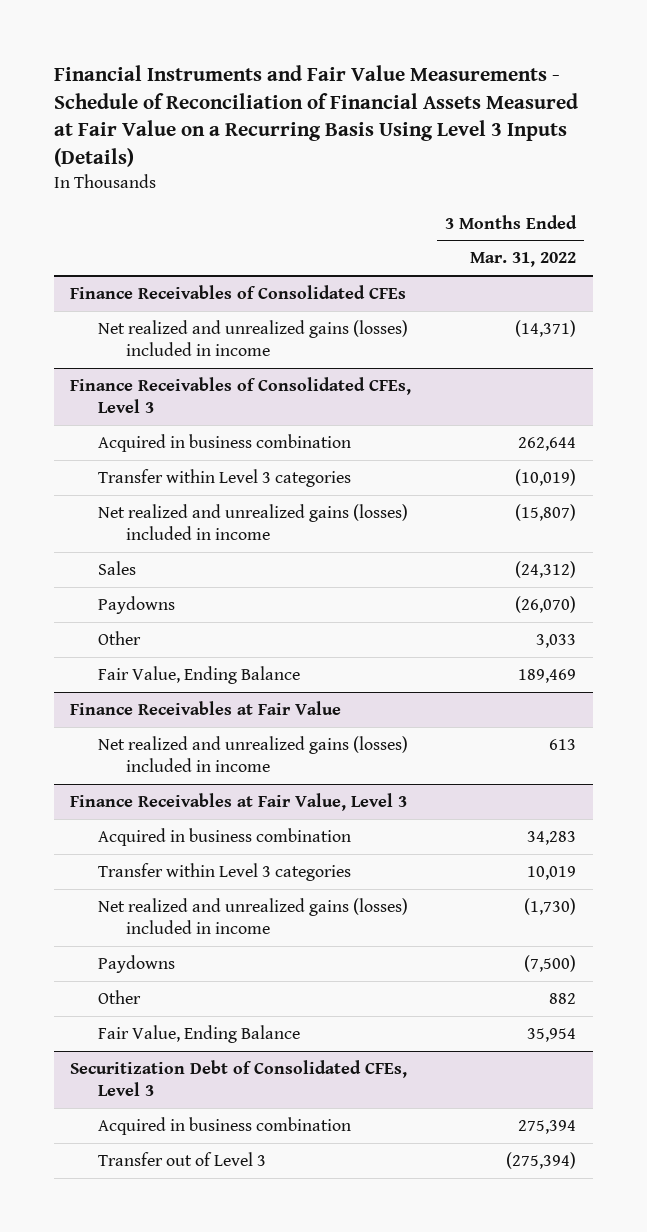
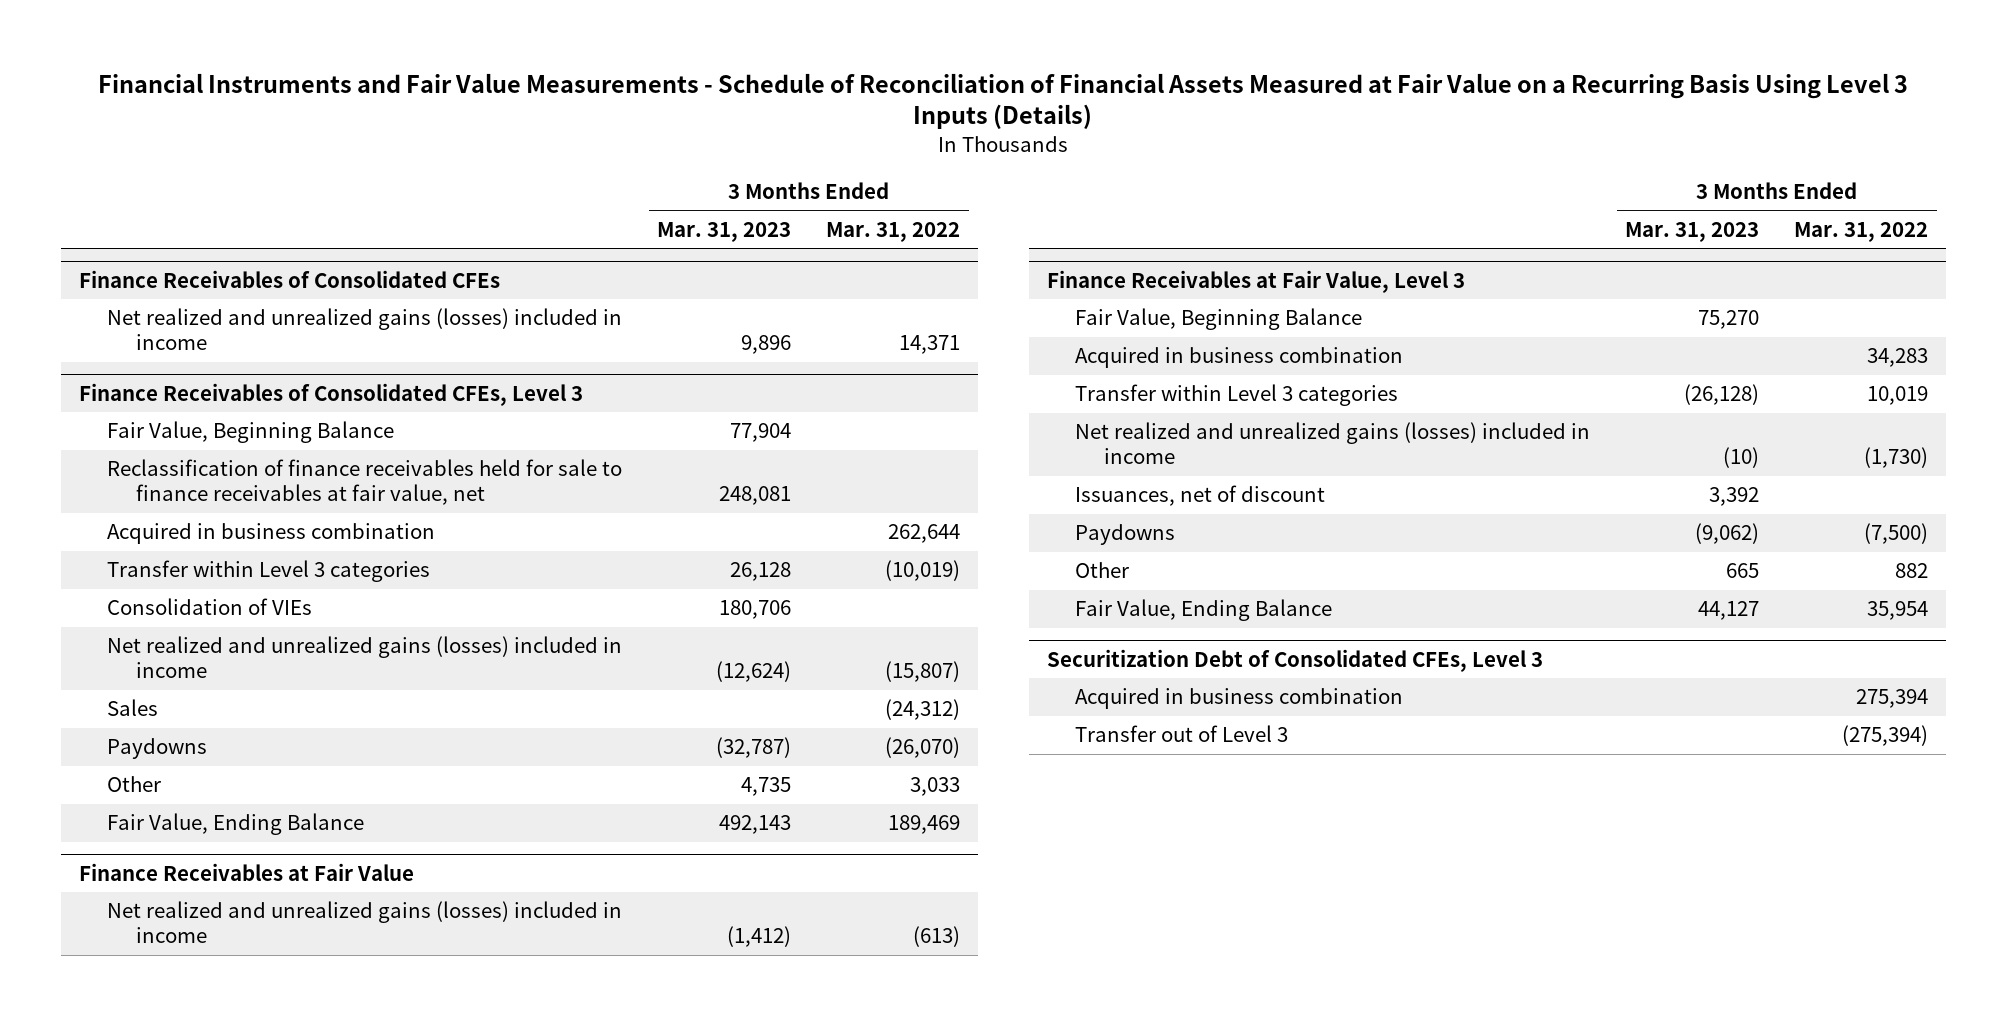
none -> [657,221,792,242] Mar. 31, 2023
[515,319,577,337] (14,371) -> [899,335,961,355] 14,371
none -> [107,421,395,444] Fair Value, Beginning Balance
none -> [107,459,623,506] Reclassification of finance receivables held for sale to finance receivables at fair value, net
none -> [107,598,313,616] Consolidation of VIEs
[549,738,577,750] 613 -> [913,926,961,948] (613)
none -> [1075,308,1363,331] Fair Value, Beginning Balance
none -> [1075,485,1326,507] Issuances, net of discount

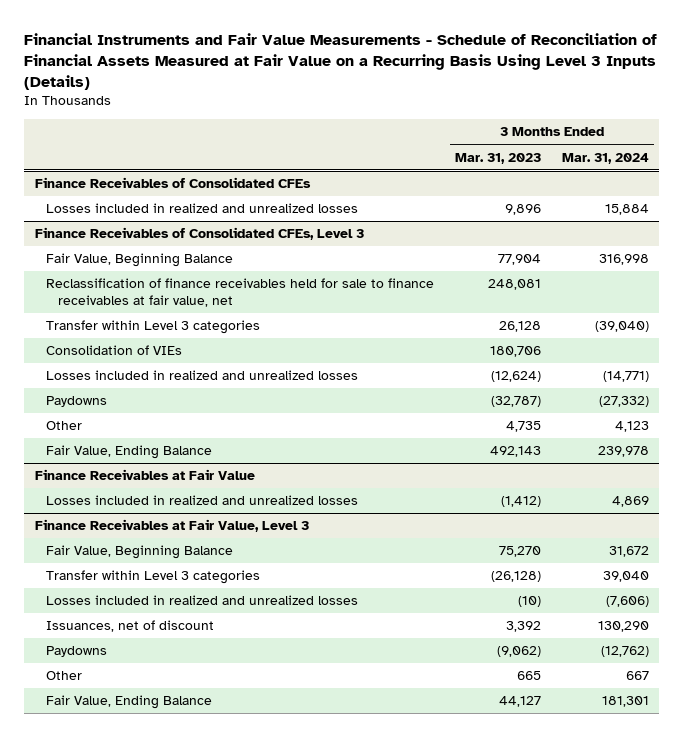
[826,221,961,242] Mar. 31, 2022 -> none
none -> [561,152,649,164] Mar. 31, 2024
[107,308,623,351] Net realized and unrealized gains (losses) included in income -> [46,203,359,214] Losses included in realized and unrealized losses
[107,523,436,545] Acquired in business combination -> none
[107,699,159,717] Sales -> none
[107,636,623,679] Net realized and unrealized gains (losses) included in income -> [46,370,359,381] Losses included in realized and unrealized losses
[107,901,623,944] Net realized and unrealized gains (losses) included in income -> [46,495,359,506] Losses included in realized and unrealized losses
[1075,347,1404,369] Acquired in business combination -> none
[1075,422,1591,465] Net realized and unrealized gains (losses) included in income -> [46,595,359,606] Losses included in realized and unrealized losses
[1046,648,1543,672] Securitization Debt of Consolidated CFEs, Level 3 -> none
[1075,688,1404,710] Acquired in business combination -> none
[1075,725,1289,743] Transfer out of Level 3 -> none

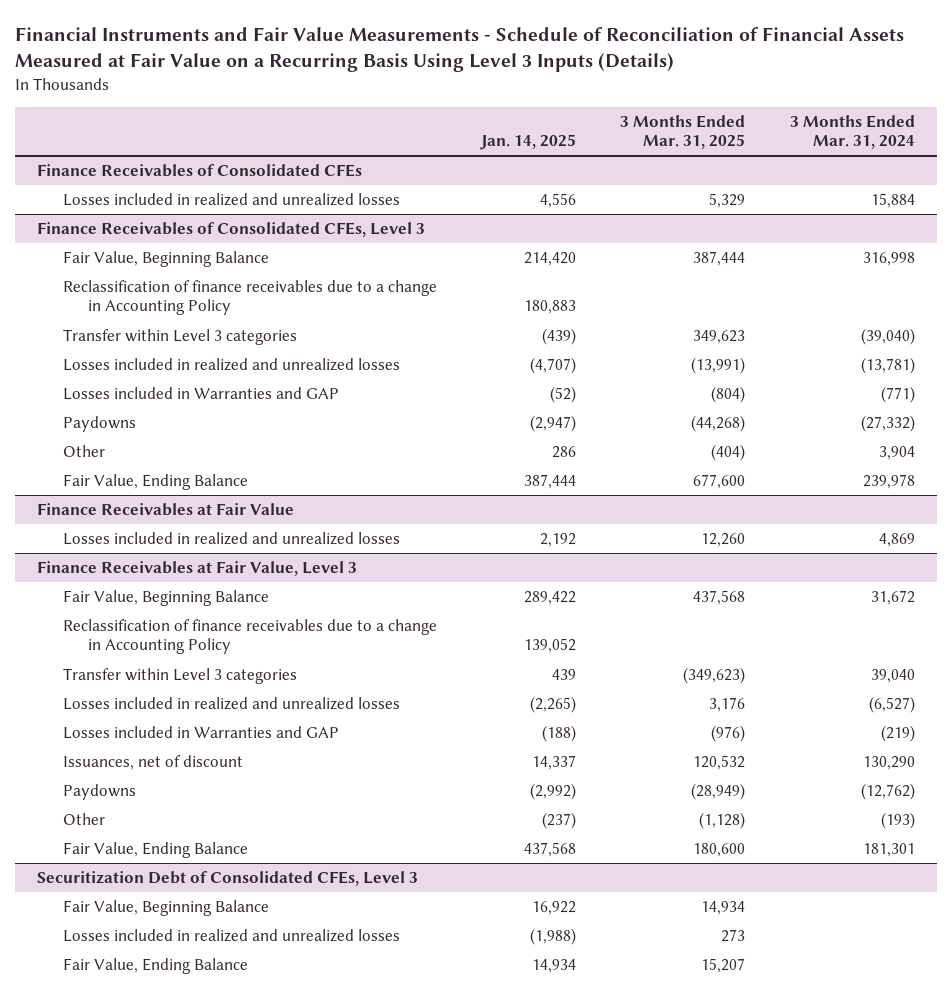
[454,152,541,164] Mar. 31, 2023 -> none
none -> [480,134,577,151] Jan. 14, 2025
none -> [620,114,746,150] 3 Months Ended Mar. 31, 2025
[46,278,435,307] Reclassification of finance receivables held for sale to finance receivables at fair value, net -> none
none -> [62,280,437,316] Reclassification of finance receivables due to a change in Accounting Policy
[46,345,183,356] Consolidation of VIEs -> none
[602,371,649,383] (14,771) -> [860,357,915,375] (13,781)
none -> [62,387,339,401] Losses included in Warranties and GAP
[614,421,649,433] 4,123 -> [878,446,915,461] 3,904
none -> [62,619,437,655] Reclassification of finance receivables due to a change in Accounting Policy
[605,596,649,608] (7,606) -> [868,696,915,714] (6,527)
none -> [62,726,339,740] Losses included in Warranties and GAP
[625,671,649,681] 667 -> [880,812,915,830] (193)
none -> [37,871,419,887] Securitization Debt of Consolidated CFEs, Level 3
none -> [62,900,269,917] Fair Value, Beginning Balance
none -> [62,929,400,943] Losses included in realized and unrealized losses
none -> [62,958,248,975] Fair Value, Ending Balance

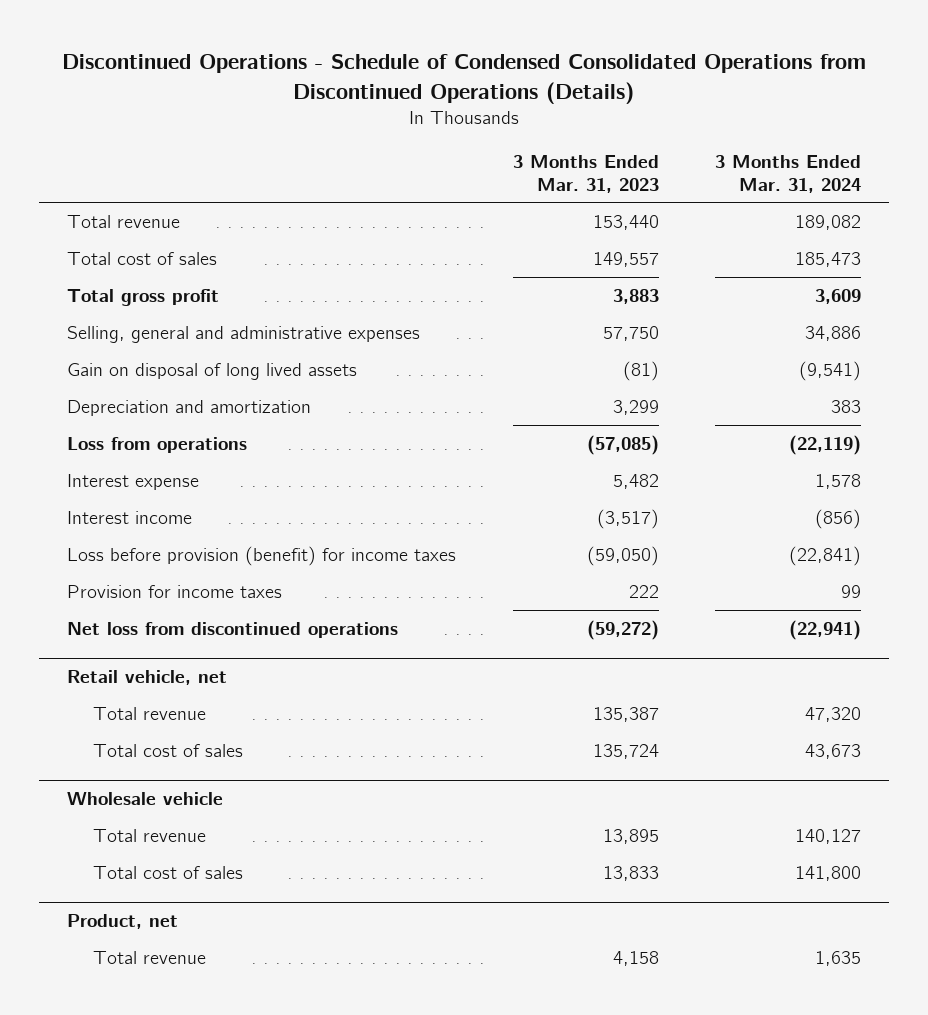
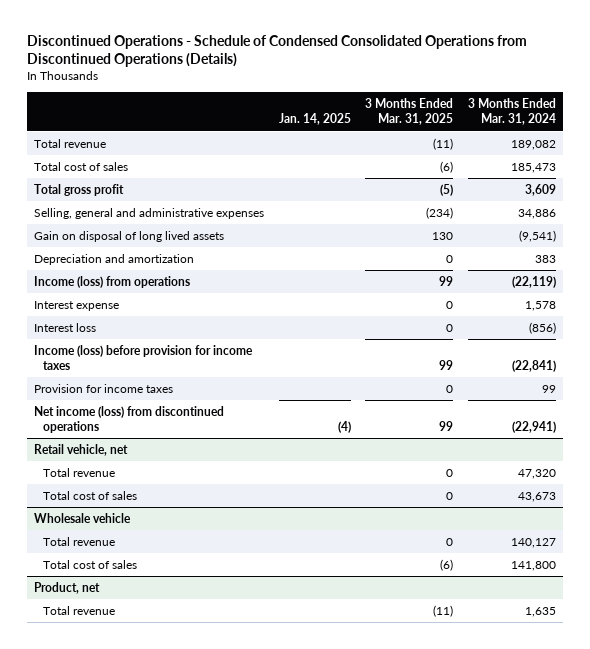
[512,155,659,193] 3 Months Ended Mar. 31, 2023 -> none
none -> [278,113,351,126] Jan. 14, 2025
none -> [365,98,454,126] 3 Months Ended Mar. 31, 2025
[67,437,248,454] Loss from operations -> [34,275,191,288] Income (loss) from operations
[67,511,193,525] Interest income -> [34,322,97,332] Interest loss
[67,546,457,567] Loss before provision (benefit) for income taxes -> [34,344,254,370] Income (loss) before provision for income taxes
[67,622,399,639] Net loss from discontinued operations -> [34,405,225,433] Net income (loss) from discontinued operations

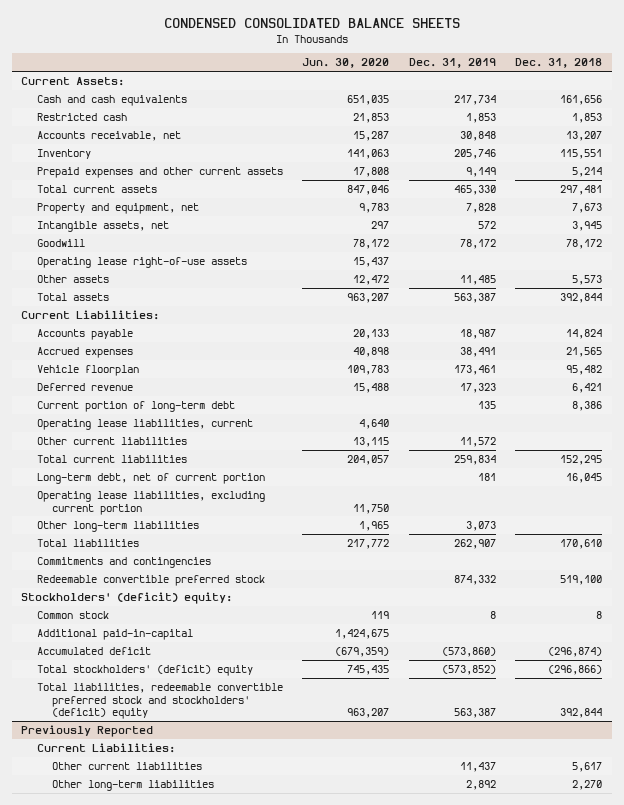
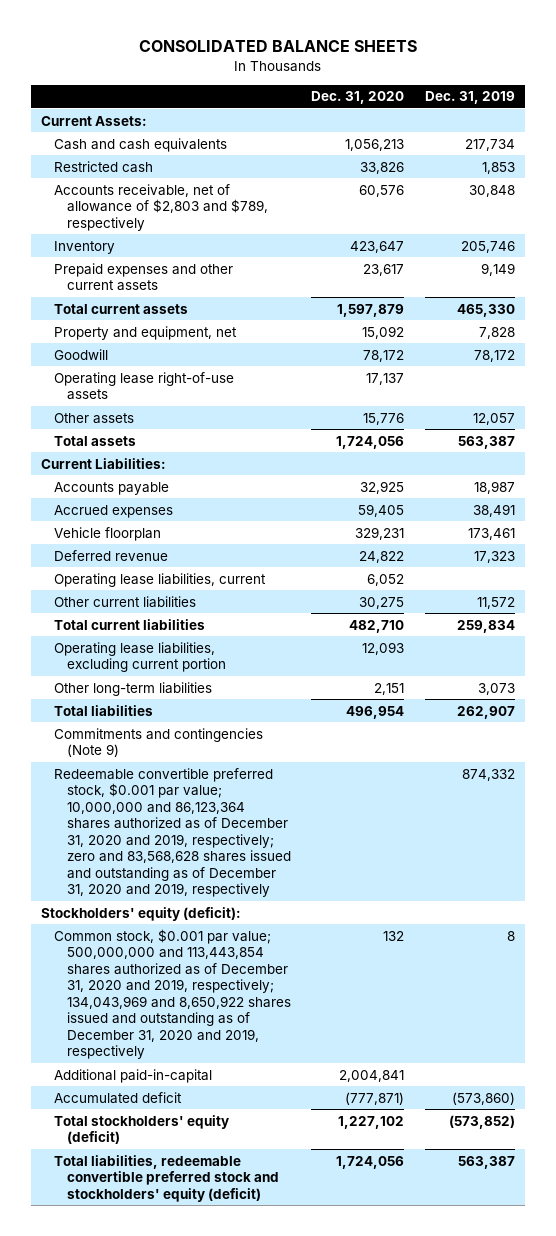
[163,18,460,29] CONDENSED CONSOLIDATED BALANCE SHEETS -> [138,40,417,53] CONSOLIDATED BALANCE SHEETS
[302,58,390,69] Jun. 30, 2020 -> none
[515,58,603,69] Dec. 31, 2018 -> none
none -> [311,91,405,105] Dec. 31, 2020
[36,130,181,141] Accounts receivable, net -> [54,183,269,231] Accounts receivable, net of allowance of $2,803 and $789, respectively
[36,220,169,232] Intangible assets, net -> none
[459,274,496,285] 11,485 -> [472,412,515,425] 12,057
[36,400,235,412] Current portion of long-term debt -> none
[36,472,265,484] Long-term debt, net of current portion -> none
[36,556,211,568] Commitments and contingencies -> [54,727,264,758] Commitments and contingencies (Note 9)
[36,574,265,586] Redeemable convertible preferred stock -> [54,767,292,898] Redeemable convertible preferred stock, $0.001 par value; 10,000,000 and 86,123,364 shares authorized as of December 31, 2020 and 2019, respectively; zero and 83,568,628 shares issued and outstanding as of December 31, 2020 and 2019, respectively
[21,591,233,604] Stockholders' (deficit) equity: -> [41,906,242,921] Stockholders' equity (deficit):
[36,610,109,619] Common stock -> [54,928,292,1060] Common stock, $0.001 par value; 500,000,000 and 113,443,854 shares authorized as of December 31, 2020 and 2019, respectively; 134,043,969 and 8,650,922 shares issued and outstanding as of December 31, 2020 and 2019, respectively
[21,724,154,737] Previously Reported -> none
[36,742,175,753] Current Liabilities: -> none
[51,761,202,770] Other current liabilities -> none
[51,779,214,791] Other long-term liabilities -> none
[36,664,253,676] Total stockholders' (deficit) equity -> [54,1114,230,1145] Total stockholders' equity (deficit)
[36,682,283,720] Total liabilities, redeemable convertible preferred stock and stockholders' (deficit) equity -> [54,1154,280,1202] Total liabilities, redeemable convertible preferred stock and stockholders' equity (deficit)

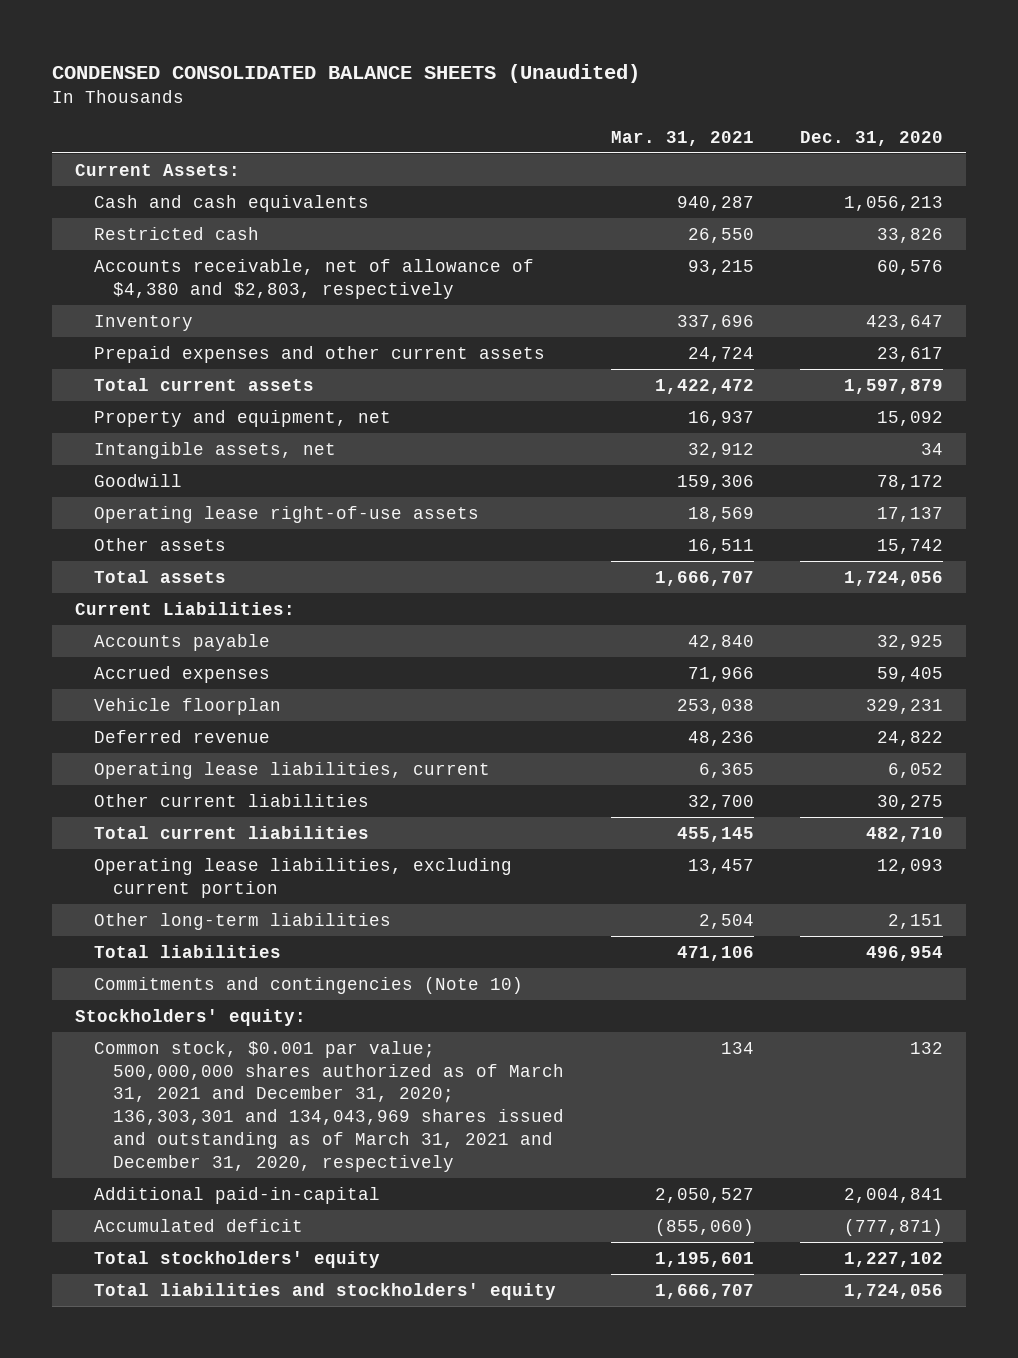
[138,40,417,53] CONSOLIDATED BALANCE SHEETS -> [51,64,640,84] CONDENSED CONSOLIDATED BALANCE SHEETS (Unaudited)
[424,91,515,105] Dec. 31, 2019 -> none
none -> [610,130,754,146] Mar. 31, 2021
[54,183,269,231] Accounts receivable, net of allowance of $2,803 and $789, respectively -> [94,258,535,299] Accounts receivable, net of allowance of $4,380 and $2,803, respectively
none -> [94,441,337,459] Intangible assets, net
[363,412,405,425] 15,776 -> [876,538,943,554] 15,742
[54,767,292,898] Redeemable convertible preferred stock, $0.001 par value; 10,000,000 and 86,123,364 shares authorized as of December 31, 2020 and 2019, respectively; zero and 83,568,628 shares issued and outstanding as of December 31, 2020 and 2019, respectively -> none
[54,727,264,758] Commitments and contingencies (Note 9) -> [94,976,524,994] Commitments and contingencies (Note 10)
[41,906,242,921] Stockholders' equity (deficit): -> [74,1008,306,1026] Stockholders' equity:
[54,928,292,1060] Common stock, $0.001 par value; 500,000,000 and 113,443,854 shares authorized as of December 31, 2020 and 2019, respectively; 134,043,969 and 8,650,922 shares issued and outstanding as of December 31, 2020 and 2019, respectively -> [94,1040,565,1172] Common stock, $0.001 par value; 500,000,000 shares authorized as of March 31, 2021 and December 31, 2020; 136,303,301 and 134,043,969 shares issued and outstanding as of March 31, 2021 and December 31, 2020, respectively
[54,1114,230,1145] Total stockholders' equity (deficit) -> [94,1250,381,1268] Total stockholders' equity
[54,1154,280,1202] Total liabilities, redeemable convertible preferred stock and stockholders' equity (deficit) -> [94,1282,557,1300] Total liabilities and stockholders' equity

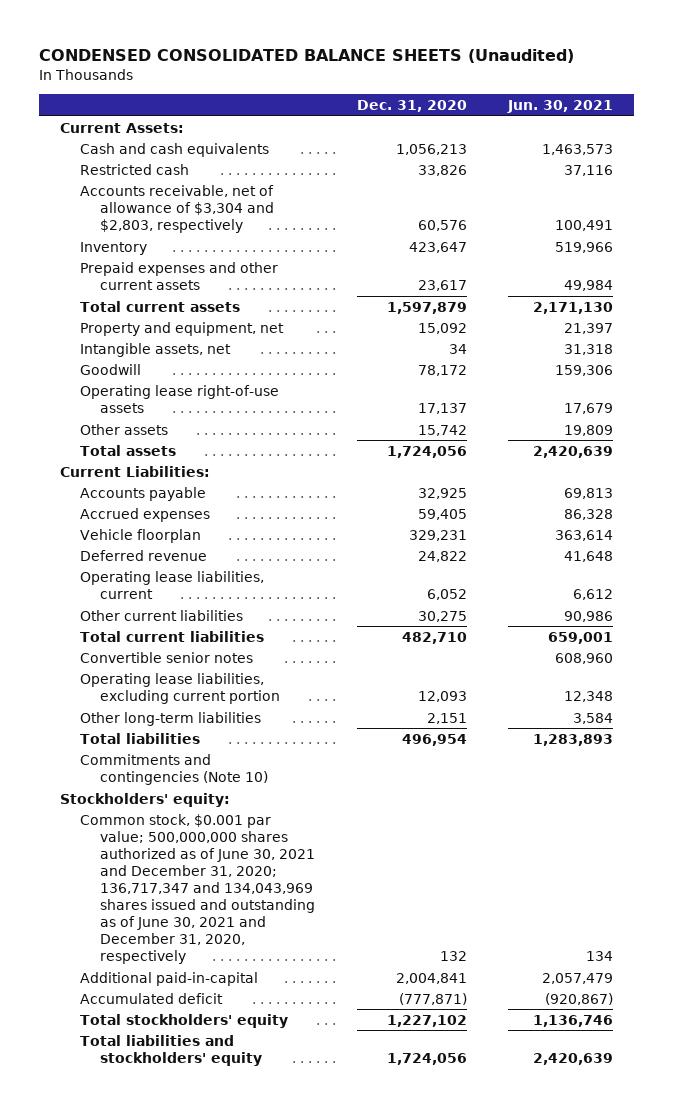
[610,130,754,146] Mar. 31, 2021 -> none
none -> [506,99,613,113] Jun. 30, 2021
[94,258,535,299] Accounts receivable, net of allowance of $4,380 and $2,803, respectively -> [80,184,275,233] Accounts receivable, net of allowance of $3,304 and $2,803, respectively
none -> [80,651,254,663] Convertible senior notes
[94,1040,565,1172] Common stock, $0.001 par value; 500,000,000 shares authorized as of March 31, 2021 and December 31, 2020; 136,303,301 and 134,043,969 shares issued and outstanding as of March 31, 2021 and December 31, 2020, respectively -> [80,813,316,965] Common stock, $0.001 par value; 500,000,000 shares authorized as of June 30, 2021 and December 31, 2020; 136,717,347 and 134,043,969 shares issued and outstanding as of June 30, 2021 and December 31, 2020, respectively

